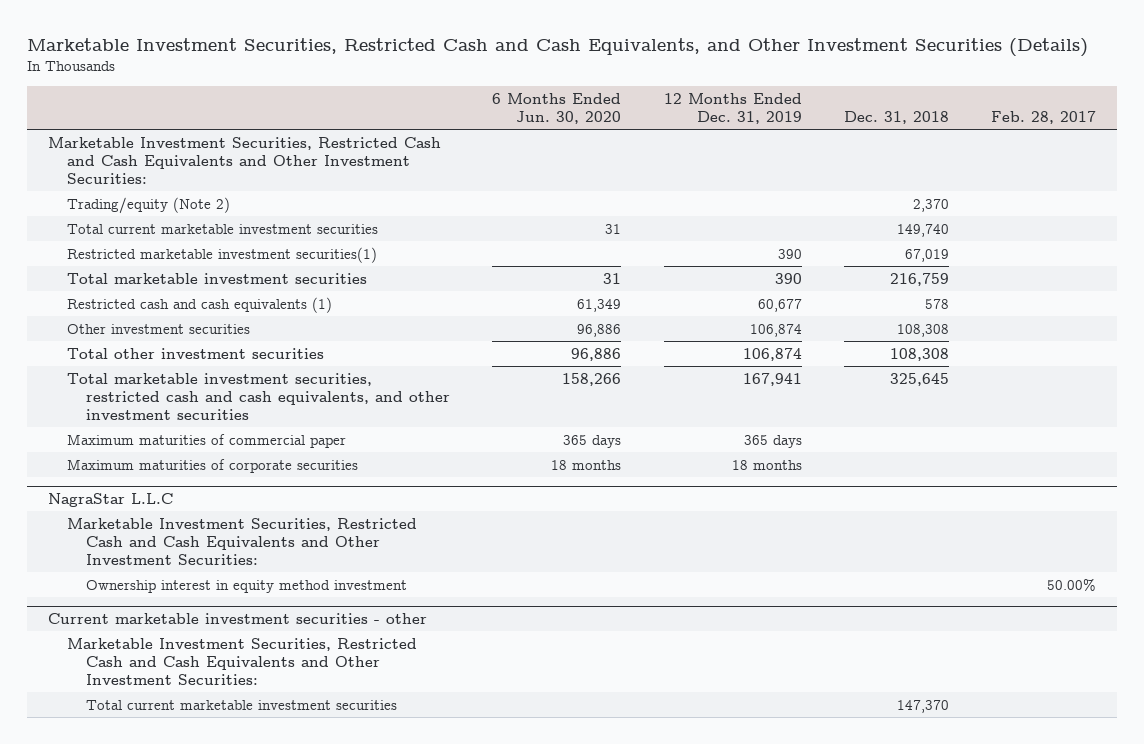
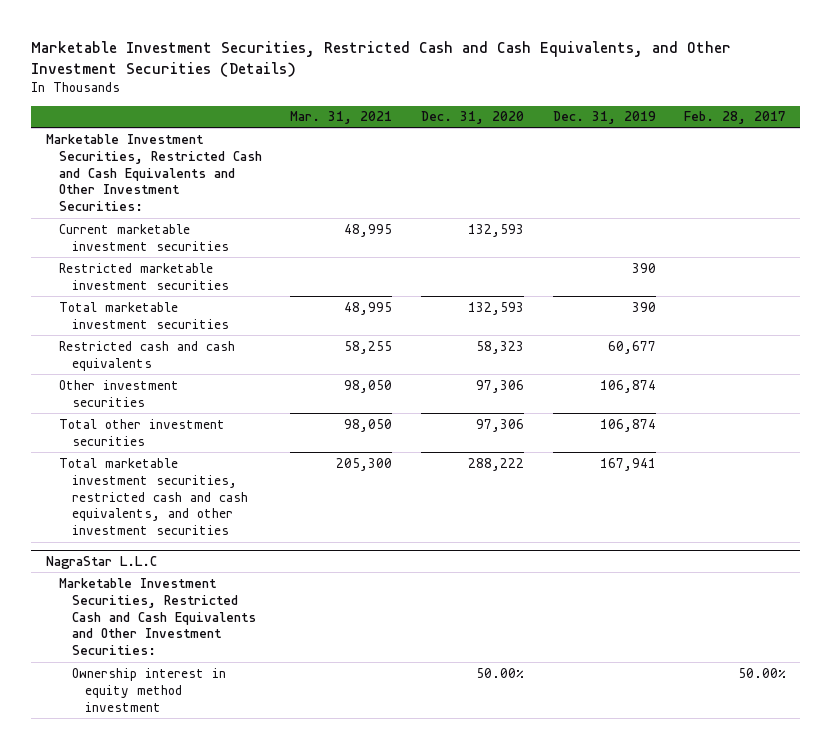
[492,92,622,124] 6 Months Ended Jun. 30, 2020 -> none
[663,92,802,124] 12 Months Ended Dec. 31, 2019 -> none
[843,110,949,124] Dec. 31, 2018 -> none
none -> [290,111,393,125] Mar. 31, 2021
none -> [420,111,524,125] Dec. 31, 2020
none -> [552,111,656,125] Dec. 31, 2019
[67,196,231,214] Trading/equity (Note 2) -> none
[67,223,379,234] Total current marketable investment securities -> [58,223,229,251] Current marketable investment securities
[67,246,378,263] Restricted marketable investment securities(1) -> [58,262,229,290] Restricted marketable investment securities
[67,296,333,313] Restricted cash and cash equivalents (1) -> [58,340,235,371] Restricted cash and cash equivalents
[67,433,347,448] Maximum maturities of commercial paper -> none
[67,458,359,473] Maximum maturities of corporate securities -> none
[48,612,428,624] Current marketable investment securities - other -> none
[67,637,418,685] Marketable Investment Securities, Restricted Cash and Cash Equivalents and Other Investment Securities: -> none
[85,699,397,710] Total current marketable investment securities -> none

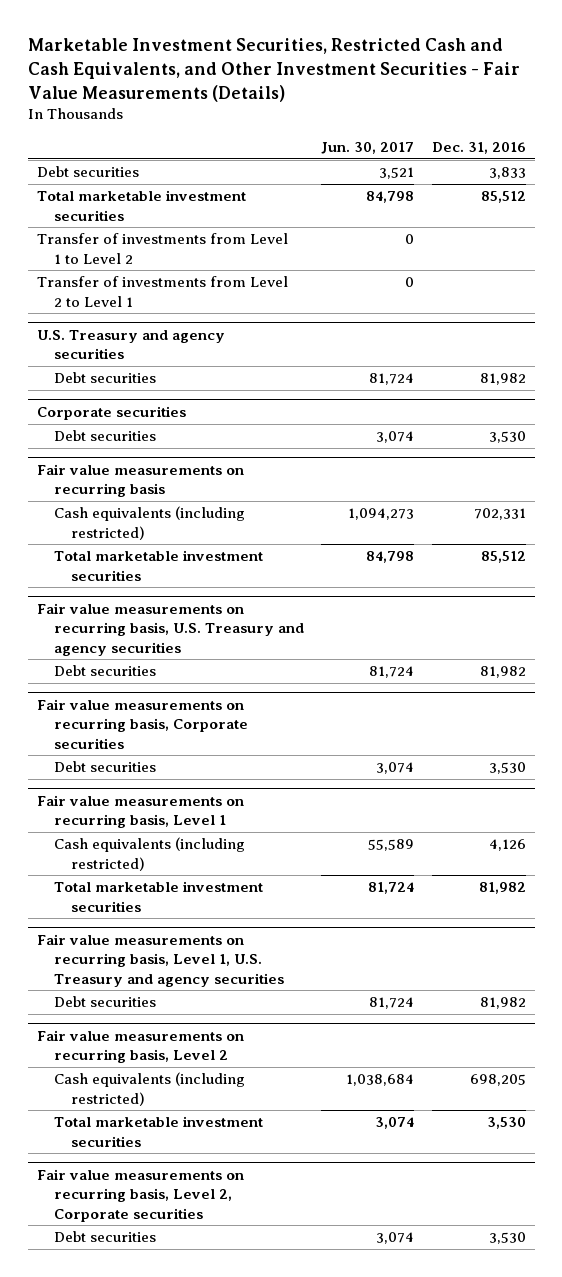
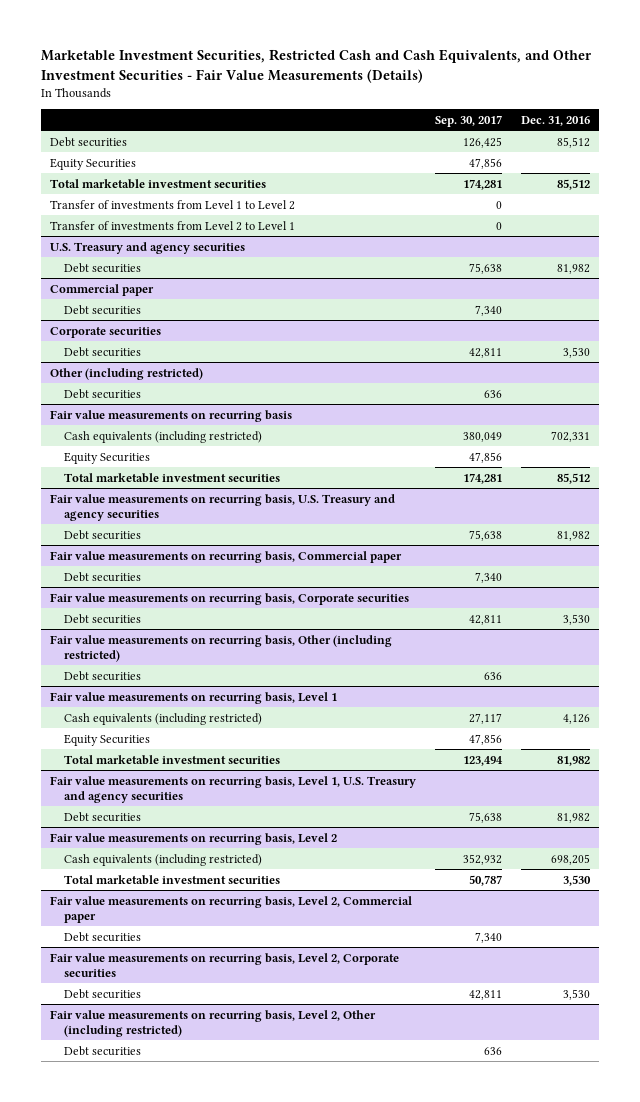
[321,141,415,154] Jun. 30, 2017 -> none
none -> [435,114,503,127] Sep. 30, 2017
[488,167,526,180] 3,833 -> [556,136,590,148] 85,512
none -> [50,157,137,170] Equity Securities
none -> [50,283,155,296] Commercial paper
none -> [64,304,142,315] Debt securities
none -> [50,367,204,380] Other (including restricted)
none -> [64,388,142,399] Debt securities
none -> [64,451,151,464] Equity Securities
none -> [50,550,403,563] Fair value measurements on recurring basis, Commercial paper
none -> [64,571,142,582] Debt securities
none -> [50,634,393,662] Fair value measurements on recurring basis, Other (including restricted)
none -> [64,670,142,681] Debt securities
none -> [64,733,151,746] Equity Securities
none -> [50,895,413,923] Fair value measurements on recurring basis, Level 2, Commercial paper
none -> [64,931,142,942] Debt securities
none -> [50,1009,377,1037] Fair value measurements on recurring basis, Level 2, Other (including restricted)
none -> [64,1045,142,1056] Debt securities

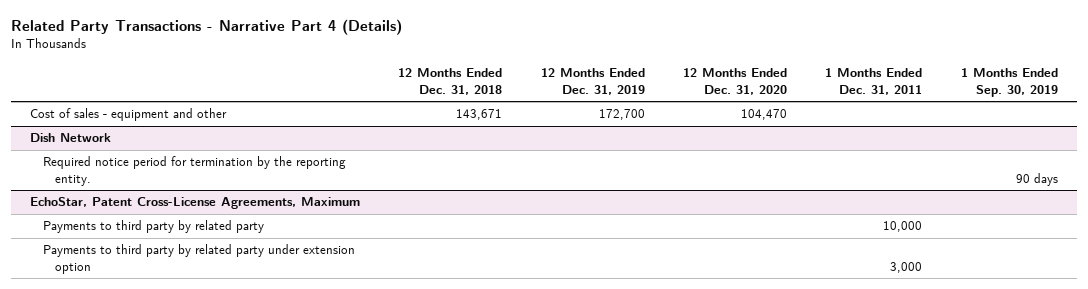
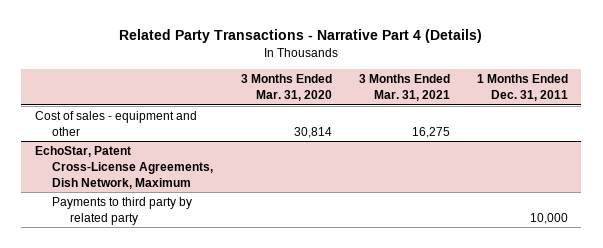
[398,68,503,95] 12 Months Ended Dec. 31, 2018 -> none
[540,68,645,95] 12 Months Ended Dec. 31, 2019 -> none
[683,68,788,95] 12 Months Ended Dec. 31, 2020 -> none
[960,68,1058,97] 1 Months Ended Sep. 30, 2019 -> none
none -> [240,74,332,101] 3 Months Ended Mar. 31, 2020
none -> [358,74,450,101] 3 Months Ended Mar. 31, 2021
[30,133,112,143] Dish Network -> none
[42,156,346,186] Required notice period for termination by the reporting entity. -> none
[30,197,361,210] EchoStar, Patent Cross-License Agreements, Maximum -> [34,146,214,189] EchoStar, Patent Cross-License Agreements, Dish Network, Maximum
[42,244,355,274] Payments to third party by related party under extension option -> none

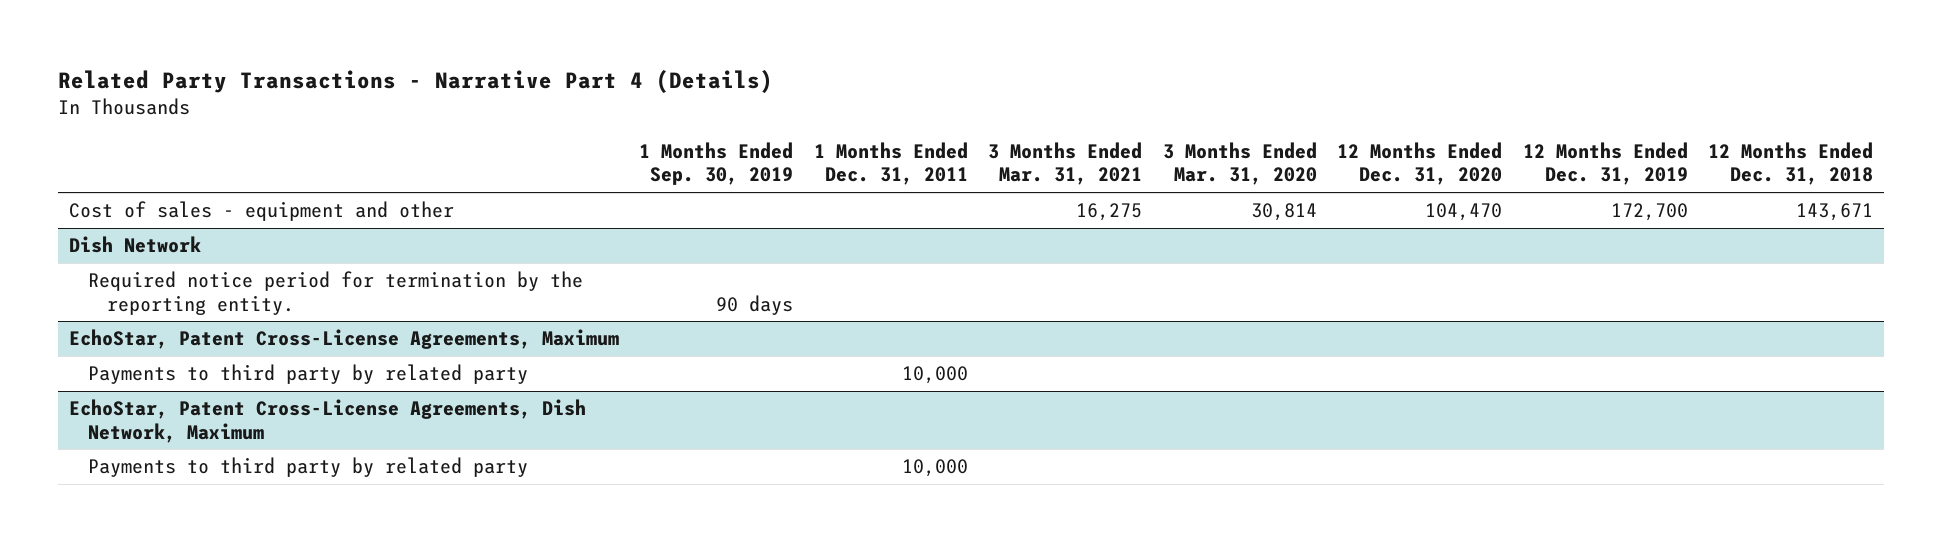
none -> [639,141,794,186] 1 Months Ended Sep. 30, 2019
none -> [1337,141,1503,186] 12 Months Ended Dec. 31, 2020
none -> [1522,141,1688,186] 12 Months Ended Dec. 31, 2019
none -> [1708,141,1874,186] 12 Months Ended Dec. 31, 2018
none -> [68,236,201,254] Dish Network
none -> [87,271,583,315] Required notice period for termination by the reporting entity.
none -> [68,329,619,350] EchoStar, Patent Cross-License Agreements, Maximum
none -> [87,364,528,385] Payments to third party by related party

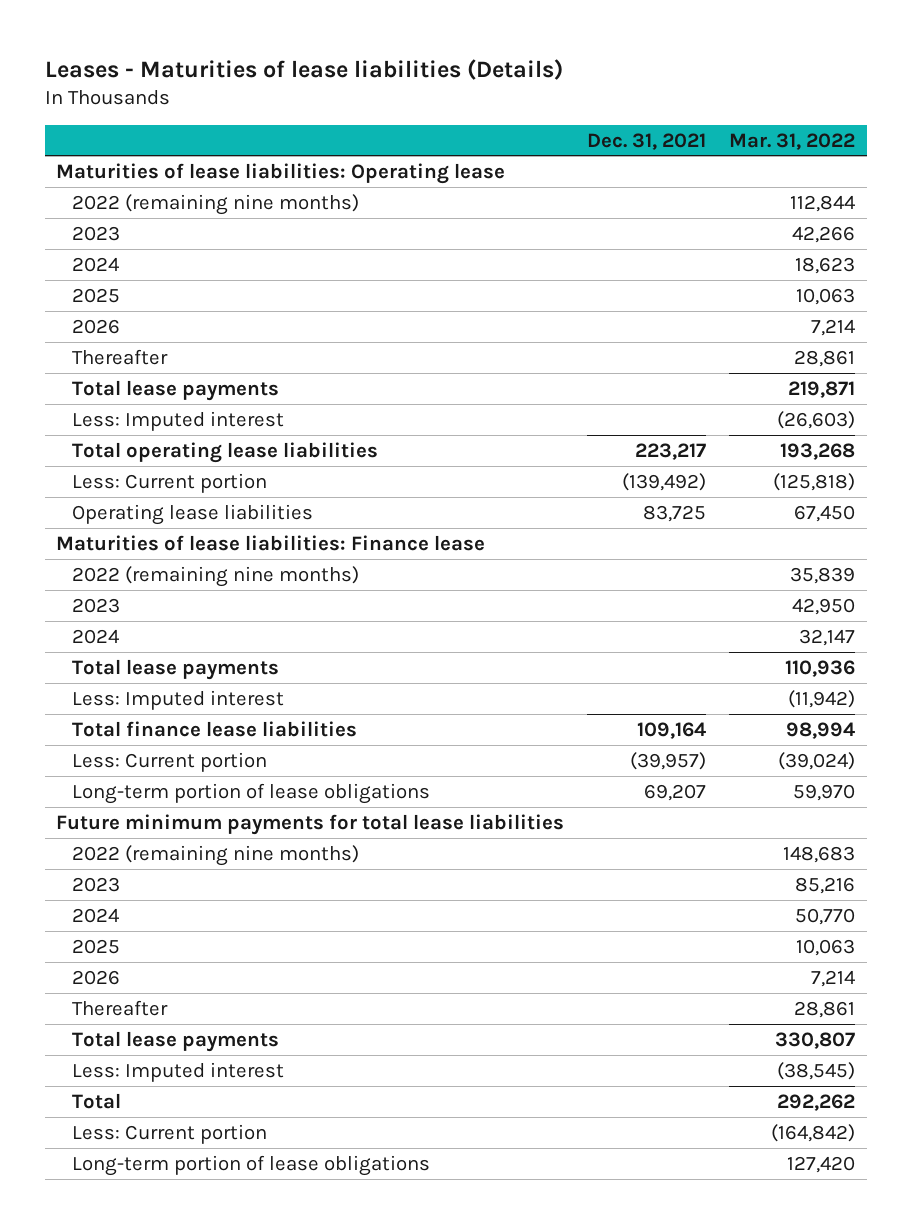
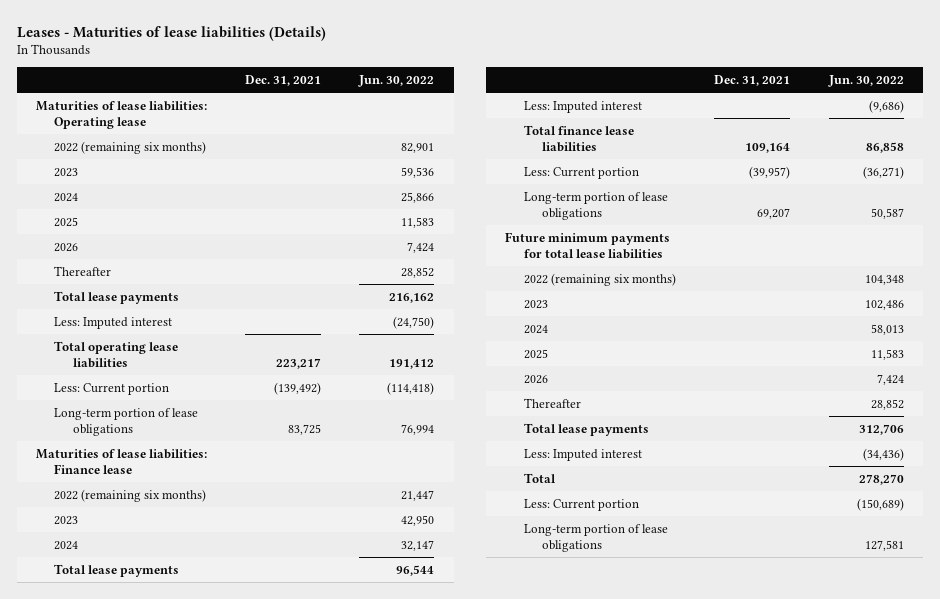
[729,132,856,150] Mar. 31, 2022 -> none
none -> [358,74,435,87] Jun. 30, 2022
[71,193,359,215] 2022 (remaining nine months) -> [54,140,207,154] 2022 (remaining six months)
[71,503,313,525] Operating lease liabilities -> [54,407,199,436] Long-term portion of lease obligations
[71,565,359,587] 2022 (remaining nine months) -> [54,488,207,502] 2022 (remaining six months)
[71,844,359,866] 2022 (remaining nine months) -> [523,272,676,286] 2022 (remaining six months)

